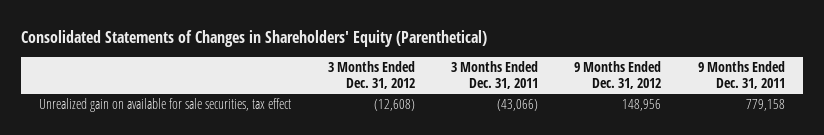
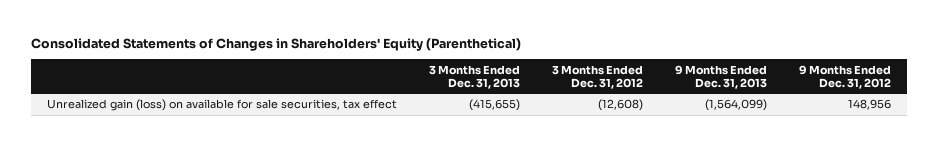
[451,60,539,90] 3 Months Ended Dec. 31, 2011 -> none
[697,60,785,90] 9 Months Ended Dec. 31, 2011 -> none
none -> [429,64,521,89] 3 Months Ended Dec. 31, 2013
none -> [675,64,768,89] 9 Months Ended Dec. 31, 2013
[39,97,292,112] Unrealized gain on available for sale securities, tax effect -> [47,99,398,112] Unrealized gain (loss) on available for sale securities, tax effect

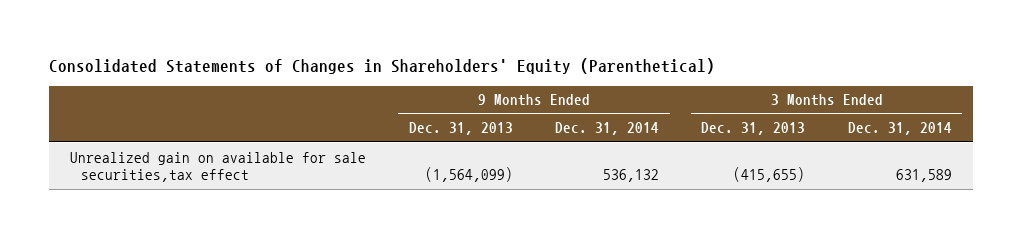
[552,64,644,89] 3 Months Ended Dec. 31, 2012 -> none
[799,64,892,89] 9 Months Ended Dec. 31, 2012 -> none
none -> [554,122,659,136] Dec. 31, 2014
none -> [847,122,952,136] Dec. 31, 2014
[47,99,398,112] Unrealized gain (loss) on available for sale securities, tax effect -> [70,151,367,183] Unrealized gain on available for sale securities,tax effect

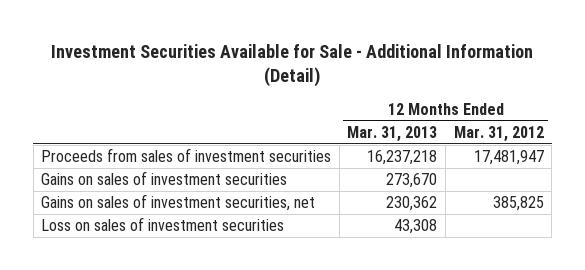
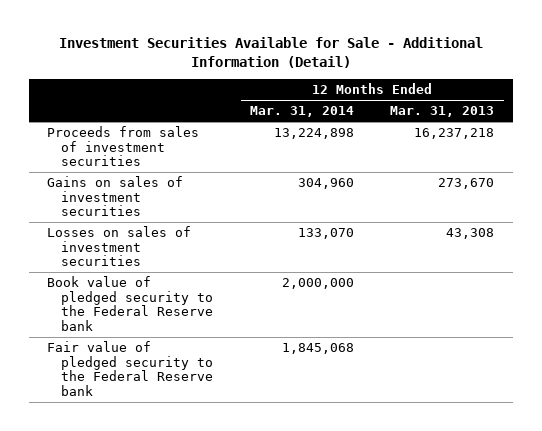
[453,126,544,143] Mar. 31, 2012 -> none
none -> [249,106,354,118] Mar. 31, 2014
[41,194,316,212] Gains on sales of investment securities, net -> none
[41,217,285,232] Loss on sales of investment securities -> [47,225,192,267] Losses on sales of investment securities
none -> [47,275,214,332] Book value of pledged security to the Federal Reserve bank
none -> [47,340,214,397] Fair value of pledged security to the Federal Reserve bank

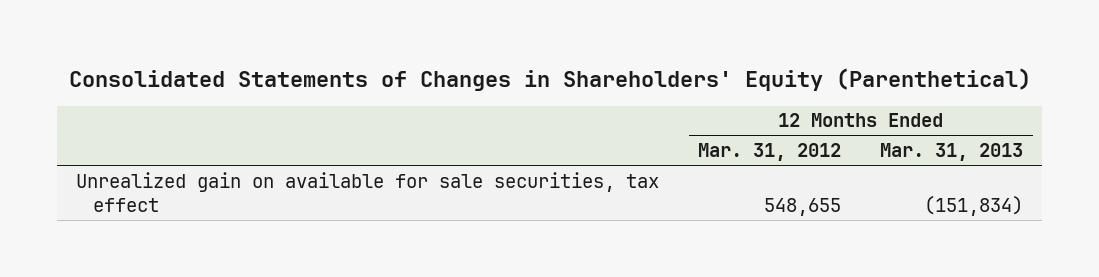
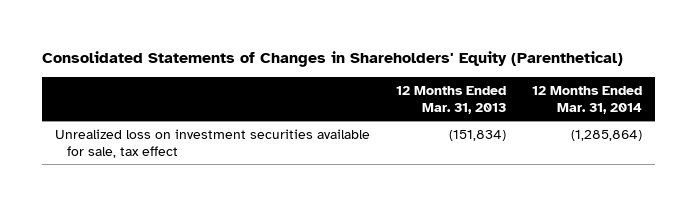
[698,143,842,162] Mar. 31, 2012 -> none
none -> [532,86,643,114] 12 Months Ended Mar. 31, 2014
[76,171,660,213] Unrealized gain on available for sale securities, tax effect -> [54,128,370,158] Unrealized loss on investment securities available for sale, tax effect

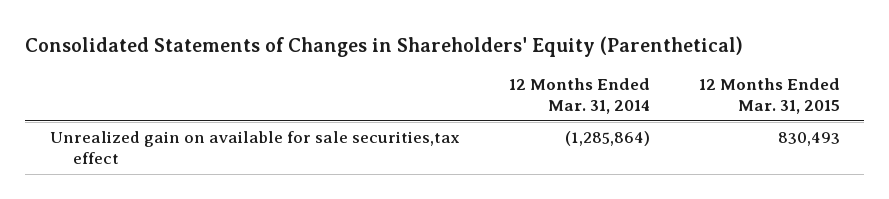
[395,86,506,114] 12 Months Ended Mar. 31, 2013 -> none
none -> [698,78,840,114] 12 Months Ended Mar. 31, 2015
[54,128,370,158] Unrealized loss on investment securities available for sale, tax effect -> [49,131,460,165] Unrealized gain on available for sale securities,tax effect

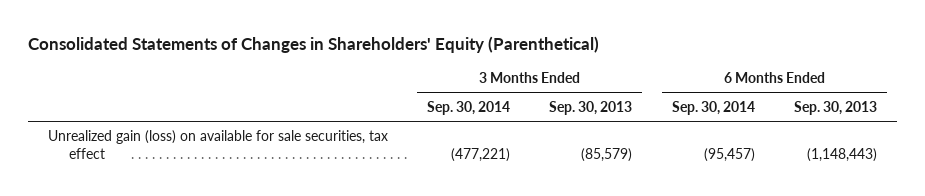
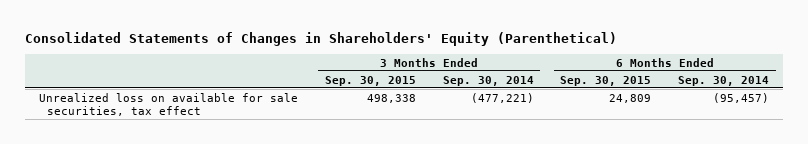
[549,100,633,115] Sep. 30, 2013 -> none
[794,100,878,115] Sep. 30, 2013 -> none
none -> [324,75,416,86] Sep. 30, 2015
none -> [560,75,652,86] Sep. 30, 2015
[47,130,388,160] Unrealized gain (loss) on available for sale securities, tax effect -> [38,92,298,117] Unrealized loss on available for sale securities, tax effect

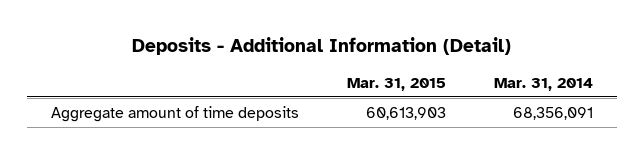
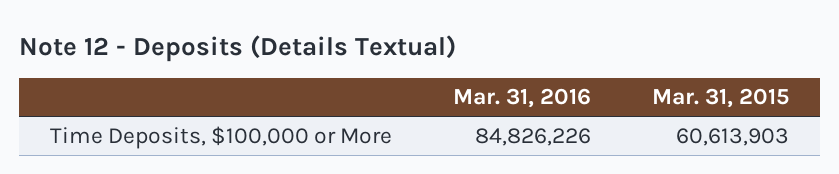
[131,36,511,55] Deposits - Additional Information (Detail) -> [19,34,457,62] Note 12 - Deposits (Details Textual)
[494,77,594,91] Mar. 31, 2014 -> none
none -> [453,87,592,108] Mar. 31, 2016
[50,106,299,123] Aggregate amount of time deposits -> [49,126,392,150] Time Deposits, $100,000 or More

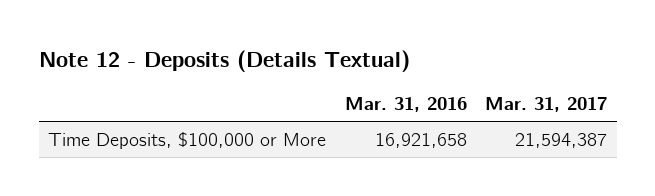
[652,87,790,108] Mar. 31, 2015 -> none
none -> [485,96,608,112] Mar. 31, 2017
[475,128,592,147] 84,826,226 -> [374,132,467,148] 16,921,658

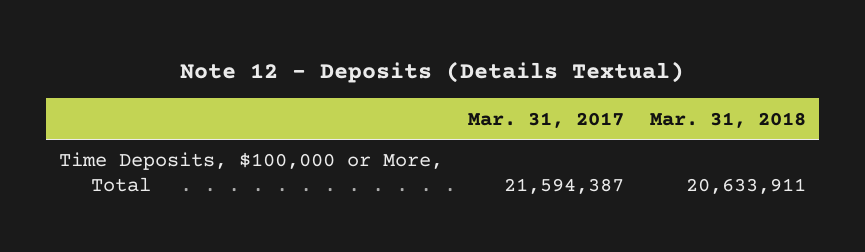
[344,96,467,112] Mar. 31, 2016 -> none
none -> [649,111,806,128] Mar. 31, 2018
[47,131,326,149] Time Deposits, $100,000 or More -> [58,152,443,193] Time Deposits, $100,000 or More, Total

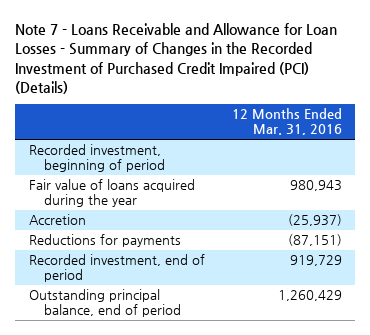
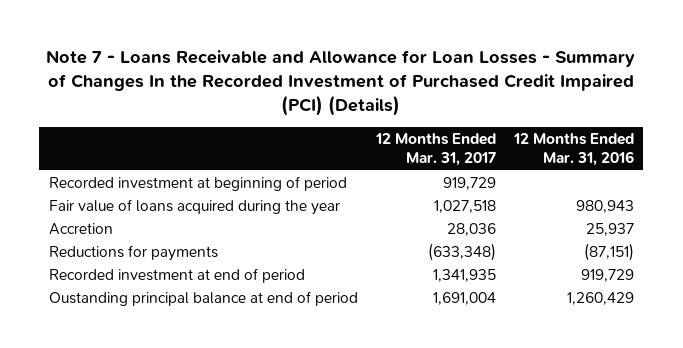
[15,23,338,94] Note 7 - Loans Receivable and Allowance for Loan Losses - Summary of Changes in the Recorded Investment of Purchased Credit Impaired (PCI) (Details) -> [46,50,636,117] Note 7 - Loans Receivable and Allowance for Loan Losses - Summary of Changes In the Recorded Investment of Purchased Credit Impaired (PCI) (Details)
none -> [374,132,496,167] 12 Months Ended Mar. 31, 2017
[28,144,166,173] Recorded investment, beginning of period -> [48,175,347,191] Recorded investment at beginning of period
[287,214,342,227] (25,937) -> [586,222,635,236] 25,937
[28,254,205,283] Recorded investment, end of period -> [48,267,305,283] Recorded investment at end of period
[28,289,182,318] Outstanding principal balance, end of period -> [48,290,358,306] Oustanding principal balance at end of period

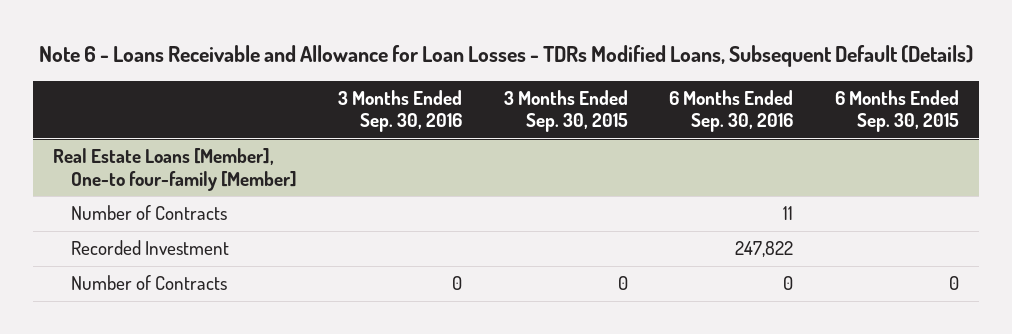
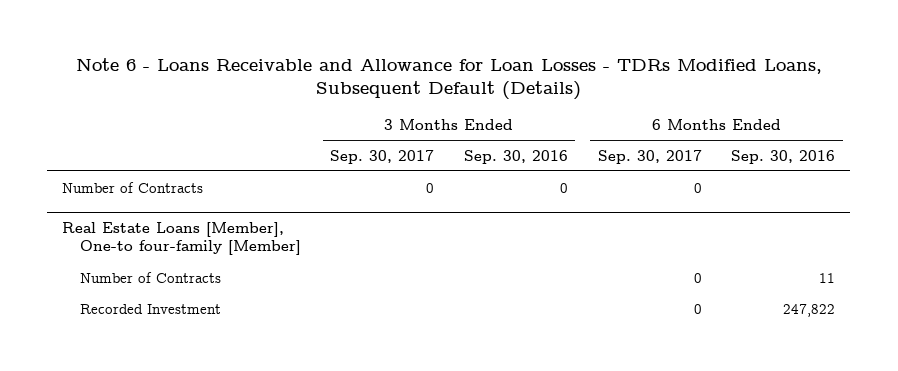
[503,89,628,133] 3 Months Ended Sep. 30, 2015 -> none
[834,89,959,133] 6 Months Ended Sep. 30, 2015 -> none
none -> [330,149,435,164] Sep. 30, 2017
none -> [597,149,702,164] Sep. 30, 2017
none -> [62,181,204,193] Number of Contracts
[71,275,228,291] Number of Contracts -> none

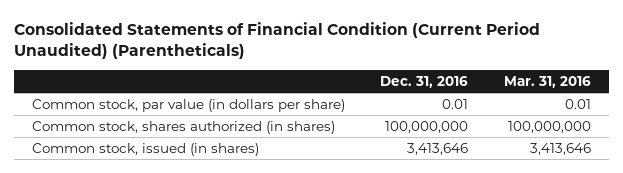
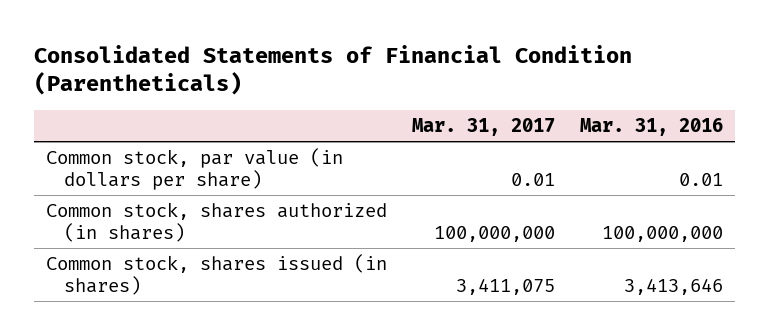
[14,22,541,60] Consolidated Statements of Financial Condition (Current Period Unaudited) (Parentheticals) -> [33,44,632,96] Consolidated Statements of Financial Condition (Parentheticals)
[380,75,469,88] Dec. 31, 2016 -> none
none -> [411,118,555,137] Mar. 31, 2017
[31,142,259,156] Common stock, issued (in shares) -> [46,254,388,295] Common stock, shares issued (in shares)

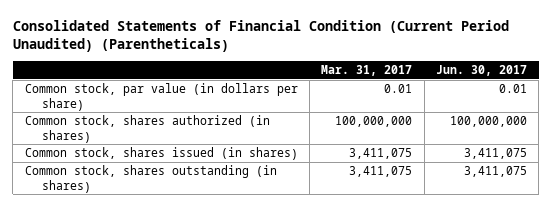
[33,44,632,96] Consolidated Statements of Financial Condition (Parentheticals) -> [12,20,509,53] Consolidated Statements of Financial Condition (Current Period Unaudited) (Parentheticals)
[579,118,723,137] Mar. 31, 2016 -> none
none -> [436,65,528,77] Jun. 30, 2017
none -> [24,165,277,193] Common stock, shares outstanding (in shares)

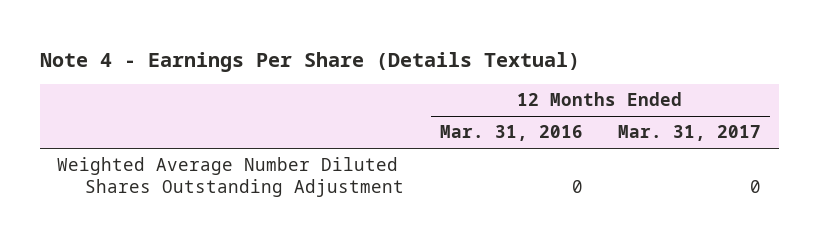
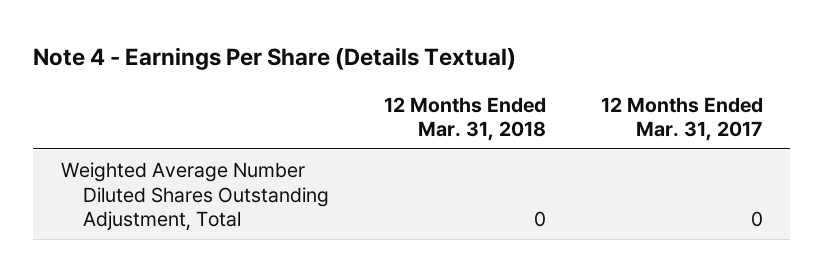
[439,125,583,142] Mar. 31, 2016 -> none
none -> [384,96,547,142] 12 Months Ended Mar. 31, 2018
[57,157,404,197] Weighted Average Number Diluted Shares Outstanding Adjustment -> [60,161,330,232] Weighted Average Number Diluted Shares Outstanding Adjustment, Total

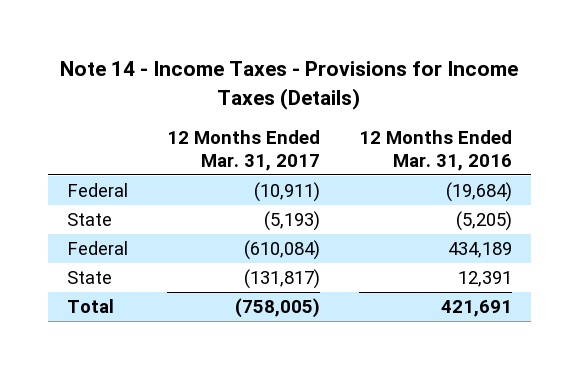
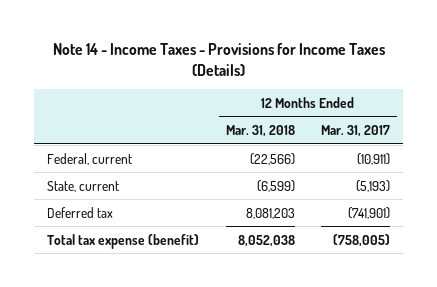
[358,130,512,171] 12 Months Ended Mar. 31, 2016 -> none
none -> [225,125,295,138] Mar. 31, 2018
[67,240,129,255] Federal -> none
[67,270,113,284] State -> none
[67,182,129,197] Federal -> [47,152,133,165] Federal, current
[67,212,113,226] State -> [47,180,120,192] State, current
none -> [47,206,114,218] Deferred tax
[67,298,115,313] Total -> [47,233,200,249] Total tax expense (benefit)

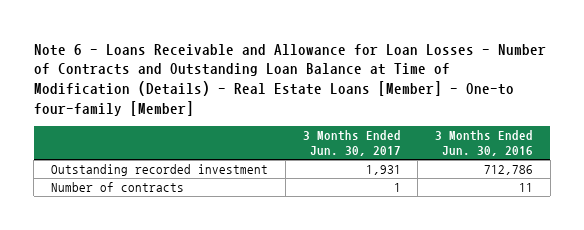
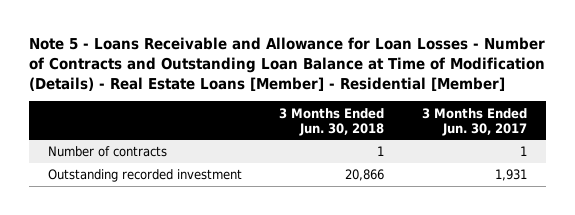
[33,43,546,116] Note 6 - Loans Receivable and Allowance for Loan Losses - Number of Contracts and Outstanding Loan Balance at Time of Modification (Details) - Real Estate Loans [Member] - One-to four-family [Member] -> [28,36,545,91] Note 5 - Loans Receivable and Allowance for Loan Losses - Number of Contracts and Outstanding Loan Balance at Time of Modification (Details) - Real Estate Loans [Member] - Residential [Member]
[435,129,534,157] 3 Months Ended Jun. 30, 2016 -> none
none -> [279,107,385,136] 3 Months Ended Jun. 30, 2018
[51,164,269,177] Outstanding recorded investment -> [47,169,242,183] Outstanding recorded investment

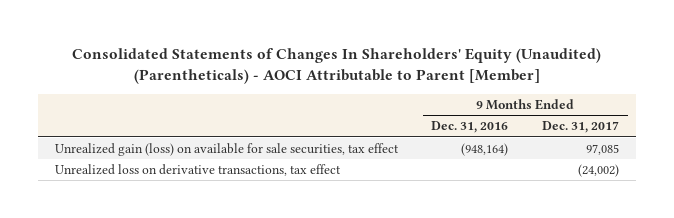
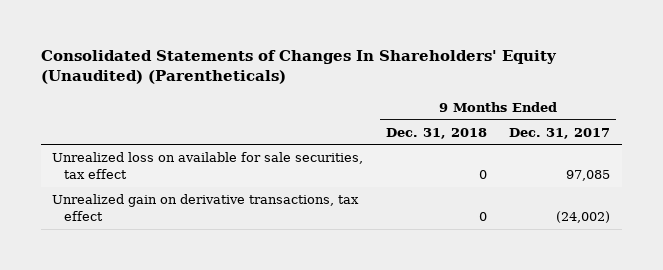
[71,47,601,85] Consolidated Statements of Changes In Shareholders' Equity (Unaudited) (Parentheticals) - AOCI Attributable to Parent [Member] -> [40,50,557,85] Consolidated Statements of Changes In Shareholders' Equity (Unaudited) (Parentheticals)
[431,121,509,134] Dec. 31, 2016 -> none
none -> [385,127,487,139] Dec. 31, 2018
[54,143,399,157] Unrealized gain (loss) on available for sale securities, tax effect -> [52,152,364,180] Unrealized loss on available for sale securities, tax effect
[54,164,341,177] Unrealized loss on derivative transactions, tax effect -> [52,194,360,222] Unrealized gain on derivative transactions, tax effect

